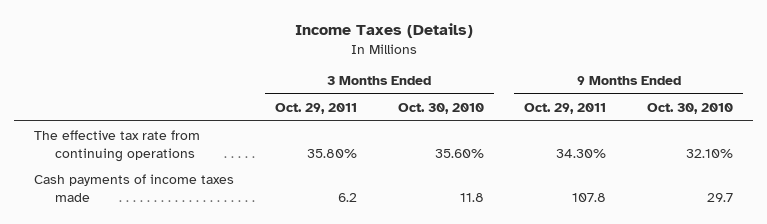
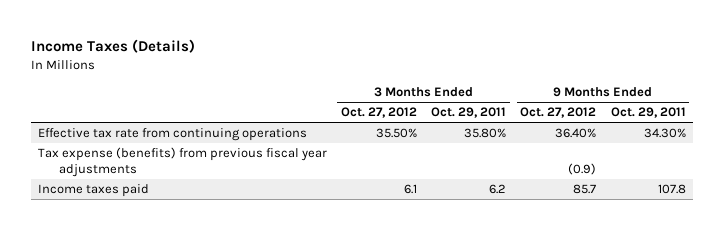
[397,102,484,114] Oct. 30, 2010 -> none
[646,102,733,114] Oct. 30, 2010 -> none
none -> [340,107,417,119] Oct. 27, 2012
none -> [520,107,597,119] Oct. 27, 2012
[34,130,201,162] The effective tax rate from continuing operations -> [37,128,307,142] Effective tax rate from continuing operations
none -> [37,147,327,178] Tax expense (benefits) from previous fiscal year adjustments
[34,174,235,202] Cash payments of income taxes made -> [37,184,149,198] Income taxes paid

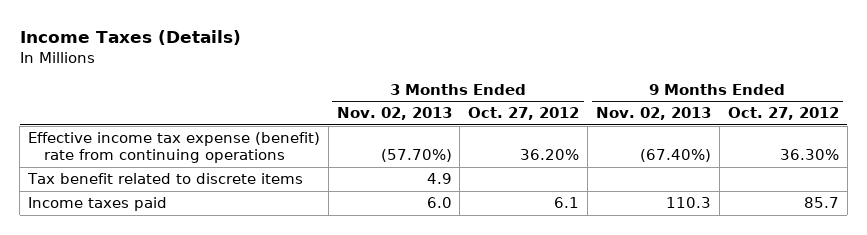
[431,107,507,119] Oct. 29, 2011 -> none
[610,107,686,119] Oct. 29, 2011 -> none
none -> [336,107,452,121] Nov. 02, 2013
none -> [596,107,712,121] Nov. 02, 2013
[37,147,327,178] Tax expense (benefits) from previous fiscal year adjustments -> none
[37,128,307,142] Effective tax rate from continuing operations -> [27,132,320,164] Effective income tax expense (benefit) rate from continuing operations
[375,128,417,139] 35.50% -> [520,149,580,161] 36.20%
[555,128,597,139] 36.40% -> [779,149,839,161] 36.30%
none -> [26,173,303,185] Tax benefit related to discrete items

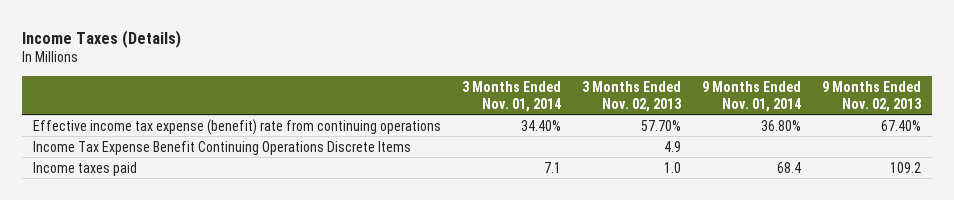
[468,107,580,121] Oct. 27, 2012 -> none
[727,107,839,121] Oct. 27, 2012 -> none
none -> [461,80,561,112] 3 Months Ended Nov. 01, 2014
none -> [702,80,802,112] 9 Months Ended Nov. 01, 2014
[380,149,452,163] (57.70%) -> [640,119,681,131] 57.70%
[640,149,712,163] (67.40%) -> [881,119,922,131] 67.40%
[26,173,303,185] Tax benefit related to discrete items -> [32,140,411,155] Income Tax Expense Benefit Continuing Operations Discrete Items
[426,197,452,209] 6.0 -> [663,161,681,173] 1.0
[666,197,712,209] 110.3 -> [890,161,922,173] 109.2

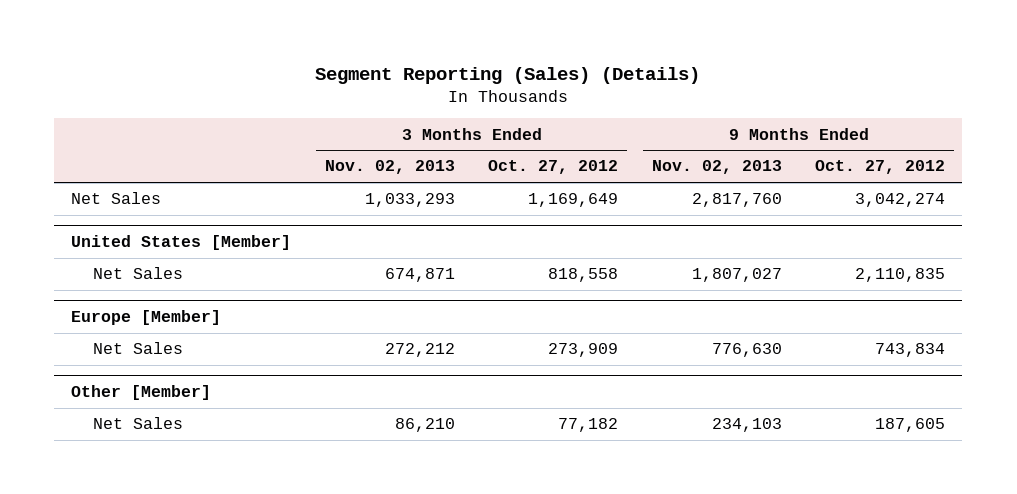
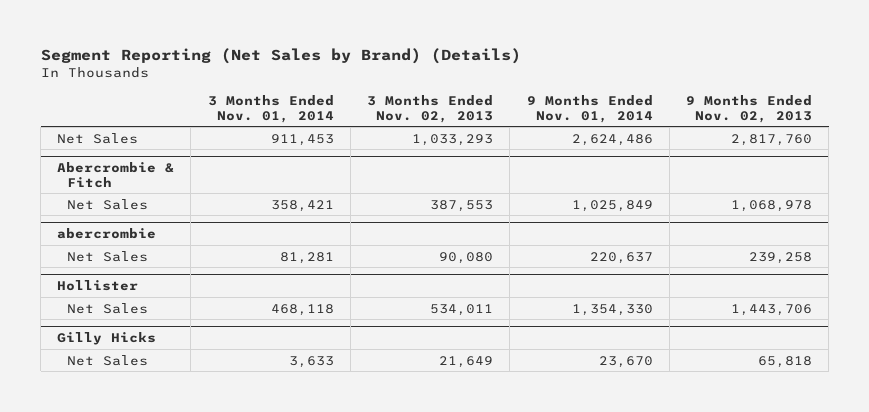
[315,66,701,84] Segment Reporting (Sales) (Details) -> [40,47,521,64] Segment Reporting (Net Sales by Brand) (Details)
[488,160,619,175] Oct. 27, 2012 -> none
[815,160,946,175] Oct. 27, 2012 -> none
none -> [207,94,334,123] 3 Months Ended Nov. 01, 2014
none -> [526,94,653,123] 9 Months Ended Nov. 01, 2014
[71,234,292,250] United States [Member] -> none
[71,309,222,325] Europe [Member] -> none
[71,384,212,400] Other [Member] -> none
none -> [57,161,175,188] Abercrombie & Fitch
[384,268,455,283] 674,871 -> [430,199,494,212] 387,553
[691,268,782,283] 1,807,027 -> [730,199,812,212] 1,068,978
none -> [57,227,157,239] abercrombie
[384,343,455,358] 272,212 -> [439,251,494,264] 90,080
[711,343,782,358] 776,630 -> [748,251,812,264] 239,258
none -> [57,279,139,291] Hollister
[394,418,455,433] 86,210 -> [430,303,494,316] 534,011
[711,418,782,433] 234,103 -> [730,303,812,316] 1,443,706
none -> [57,331,157,345] Gilly Hicks
none -> [67,354,149,366] Net Sales

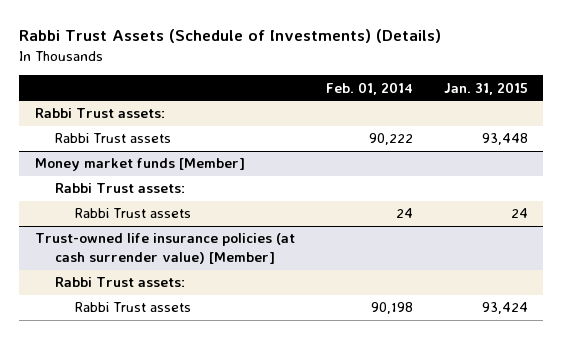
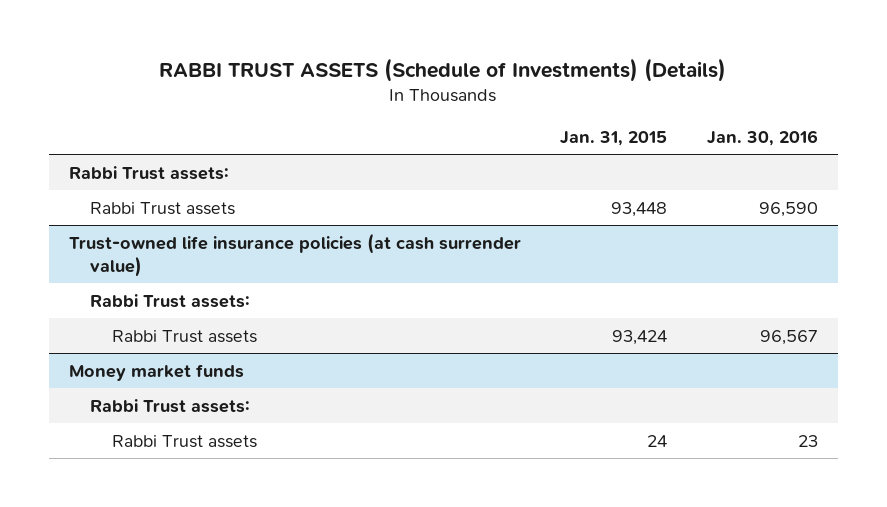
[19,29,442,44] Rabbi Trust Assets (Schedule of Investments) (Details) -> [159,57,727,82] RABBI TRUST ASSETS (Schedule of Investments) (Details)
[325,81,413,95] Feb. 01, 2014 -> none
none -> [706,129,818,146] Jan. 30, 2016
[34,158,245,172] Money market funds [Member] -> none
[54,183,185,194] Rabbi Trust assets: -> none
[74,208,191,219] Rabbi Trust assets -> none
[34,233,295,264] Trust-owned life insurance policies (at cash surrender value) [Member] -> [68,232,521,277] Trust-owned life insurance policies (at cash surrender value)
none -> [68,363,244,381] Money market funds
none -> [90,398,251,413] Rabbi Trust assets:
none -> [112,434,258,448] Rabbi Trust assets

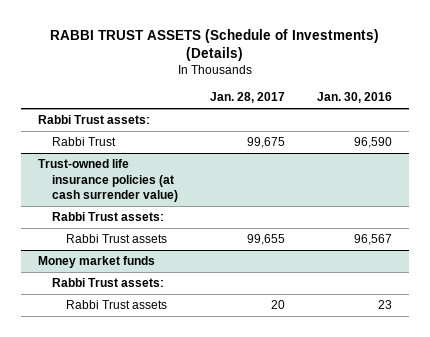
[560,130,668,146] Jan. 31, 2015 -> none
none -> [209,92,285,104] Jan. 28, 2017
[90,201,236,215] Rabbi Trust assets -> [51,137,116,147] Rabbi Trust

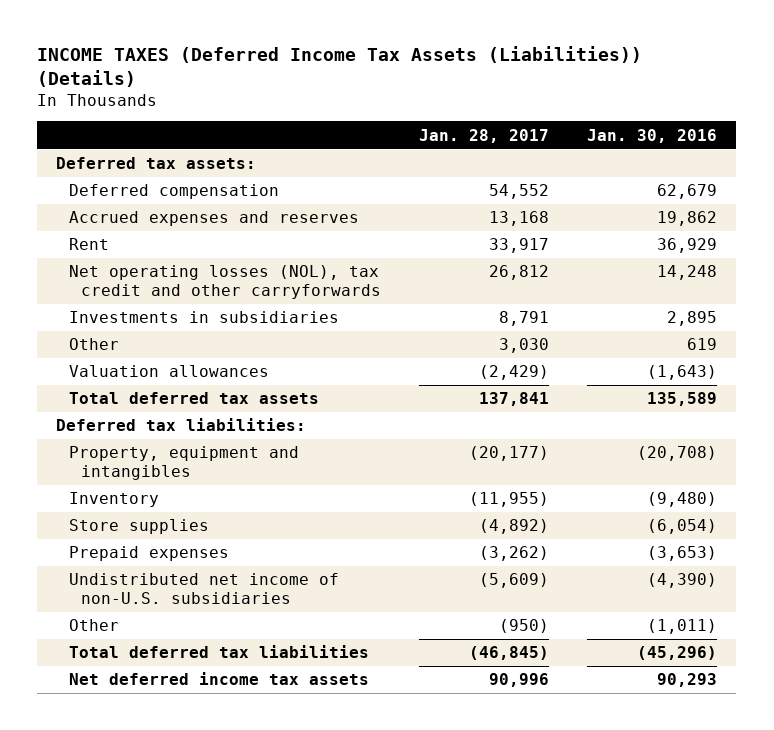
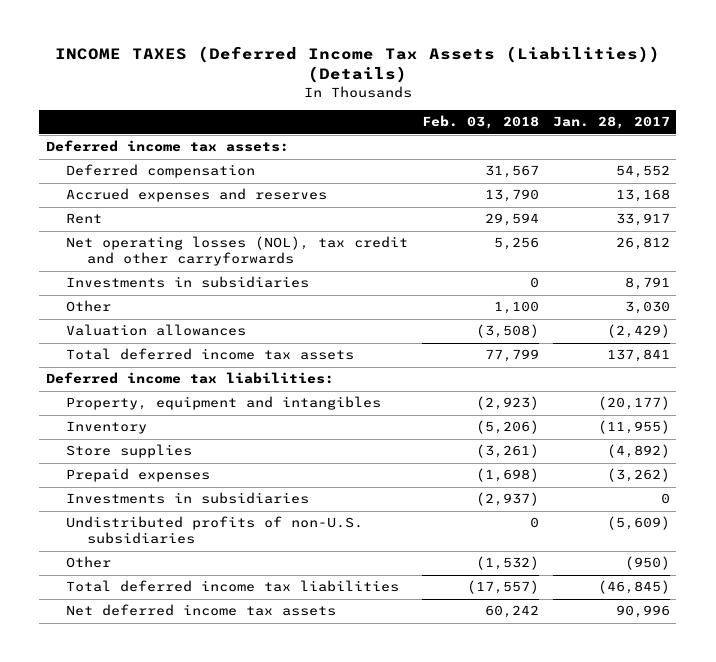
[587,128,718,143] Jan. 30, 2016 -> none
none -> [421,115,539,130] Feb. 03, 2018
[56,157,257,170] Deferred tax assets: -> [46,140,290,153] Deferred income tax assets:
[68,392,319,405] Total deferred tax assets -> [66,348,355,361] Total deferred income tax assets
[56,418,307,432] Deferred tax liabilities: -> [46,372,335,385] Deferred income tax liabilities:
none -> [66,492,310,505] Investments in subsidiaries
[68,573,339,605] Undistributed net income of non-U.S. subsidiaries -> [66,516,364,545] Undistributed profits of non-U.S. subsidiaries
[68,645,369,659] Total deferred tax liabilities -> [66,580,400,593] Total deferred income tax liabilities

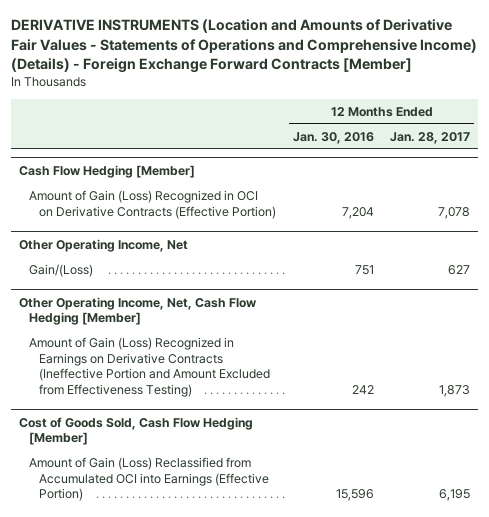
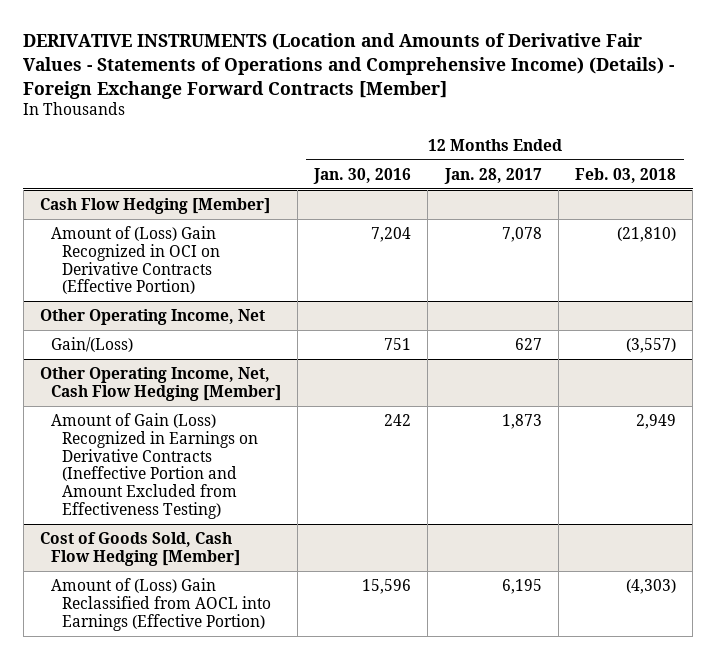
none -> [574,167,676,183] Feb. 03, 2018
[29,190,277,219] Amount of Gain (Loss) Recognized in OCI on Derivative Contracts (Effective Portion) -> [50,226,220,295] Amount of (Loss) Gain Recognized in OCI on Derivative Contracts (Effective Portion)
[29,457,270,502] Amount of Gain (Loss) Reclassified from Accumulated OCI into Earnings (Effective Portion) -> [50,578,271,631] Amount of (Loss) Gain Reclassified from AOCL into Earnings (Effective Portion)

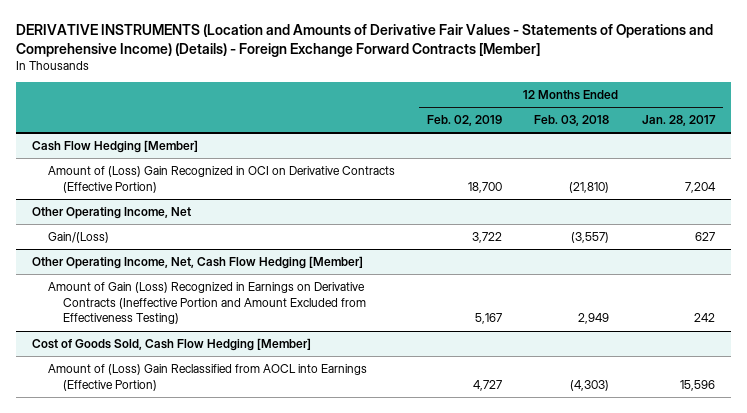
[313,167,412,184] Jan. 30, 2016 -> none
none -> [427,115,503,127] Feb. 02, 2019
[501,227,542,243] 7,078 -> [684,181,716,193] 7,204
[501,414,542,430] 1,873 -> [693,313,715,323] 242
[501,579,542,595] 6,195 -> [679,379,715,391] 15,596

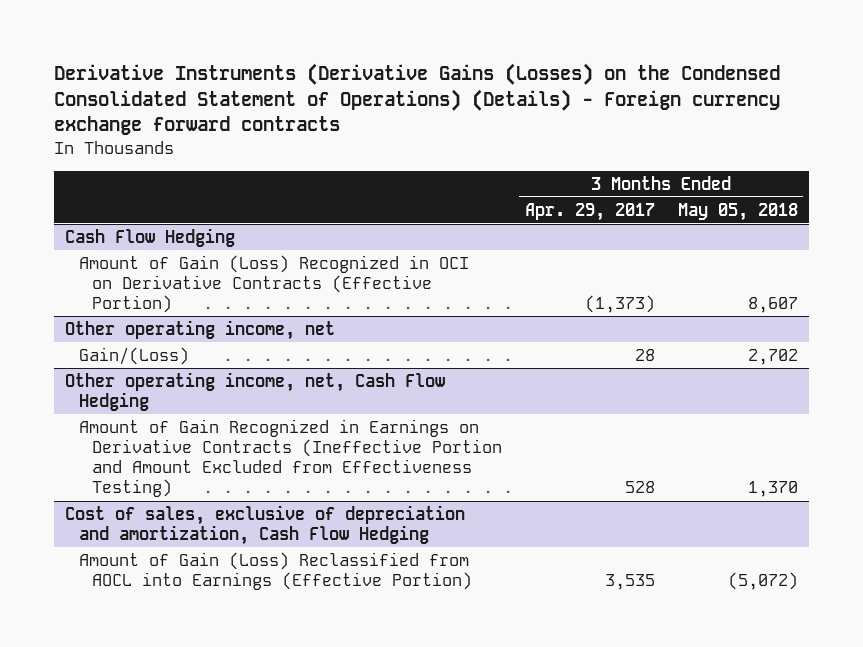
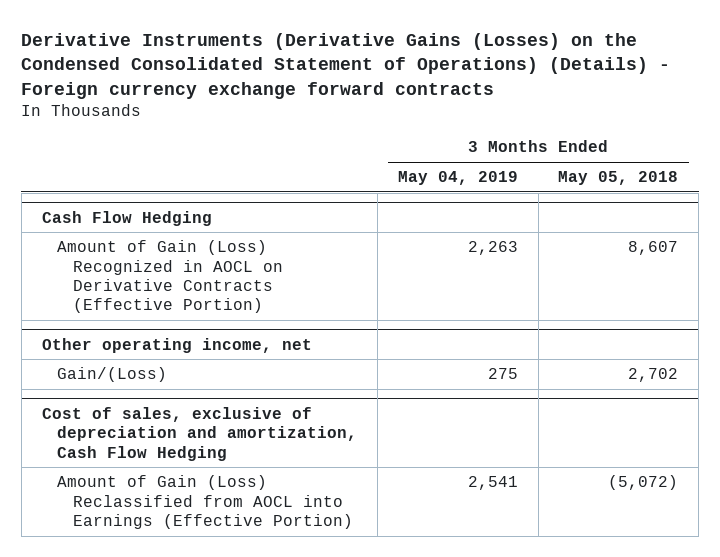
[524,202,655,221] Apr. 29, 2017 -> none
none -> [397,171,518,186] May 04, 2019
[78,254,469,314] Amount of Gain (Loss) Recognized in OCI on Derivative Contracts (Effective Portion) -> [57,240,284,314] Amount of Gain (Loss) Recognized in AOCL on Derivative Contracts (Effective Portion)
[65,371,446,412] Other operating income, net, Cash Flow Hedging -> none
[78,418,502,498] Amount of Gain Recognized in Earnings on Derivative Contracts (Ineffective Portion and Amount Excluded from Effectiveness Testing) -> none

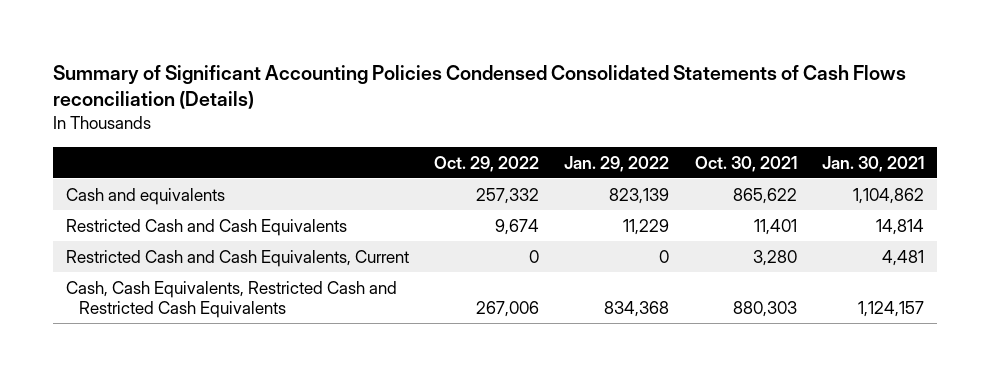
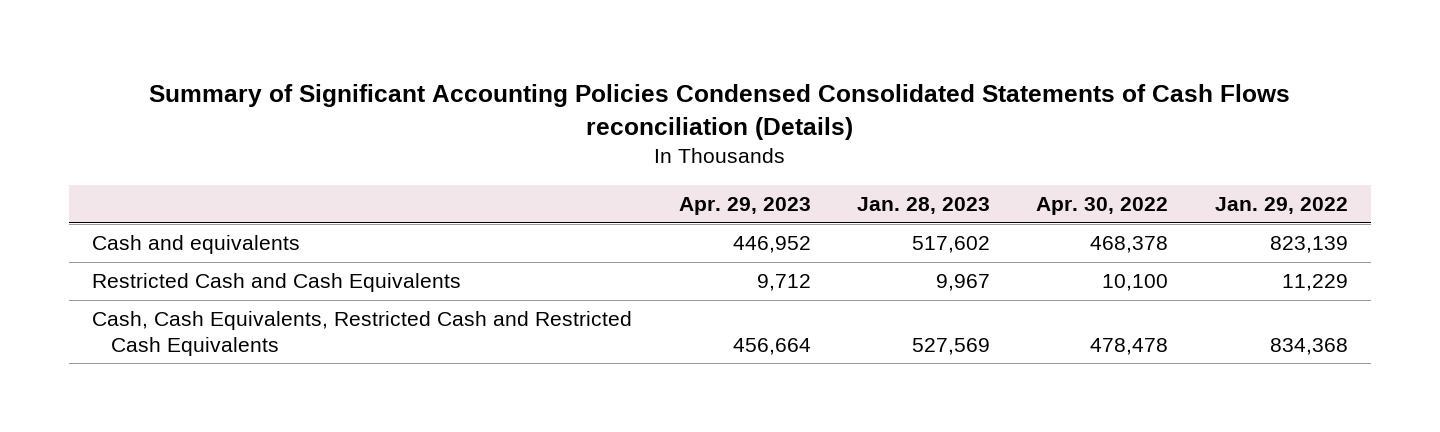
[434,155,540,172] Oct. 29, 2022 -> none
[694,155,797,172] Oct. 30, 2021 -> none
[822,155,925,172] Jan. 30, 2021 -> none
none -> [678,196,811,215] Apr. 29, 2023
none -> [856,196,990,214] Jan. 28, 2023
none -> [1036,196,1169,215] Apr. 30, 2022
[65,249,409,267] Restricted Cash and Cash Equivalents, Current -> none

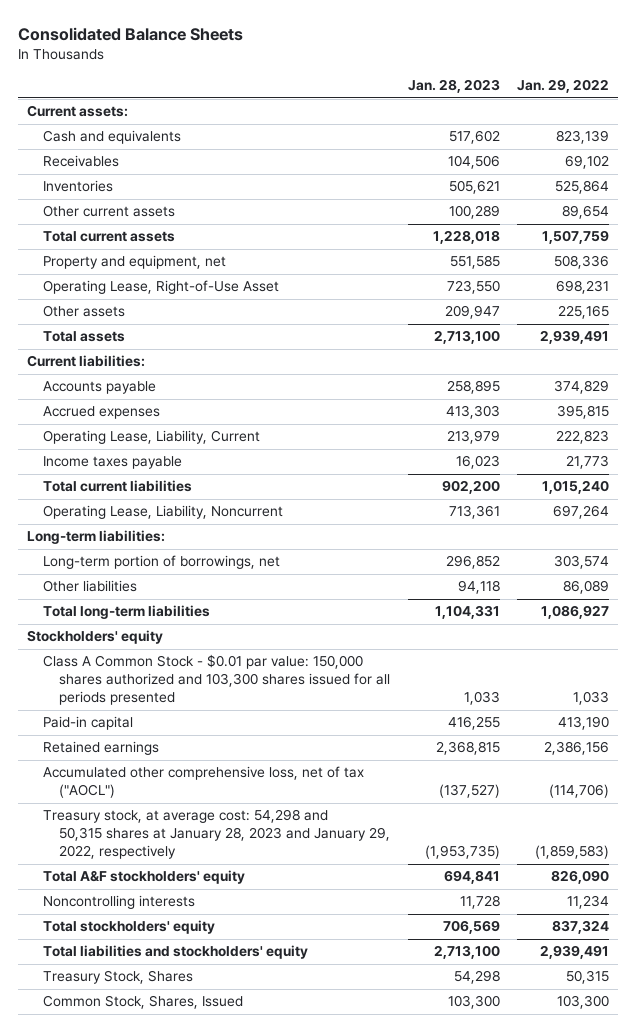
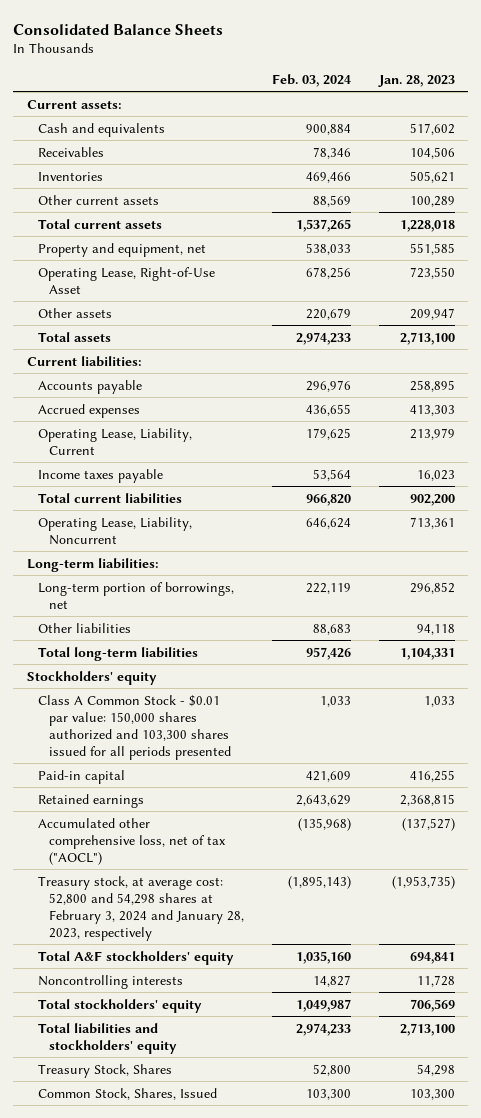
[517,79,610,94] Jan. 29, 2022 -> none
none -> [271,73,351,87] Feb. 03, 2024
[42,809,391,860] Treasury stock, at average cost: 54,298 and 50,315 shares at January 28, 2023 and January 29, 2022, respectively -> [38,875,245,941] Treasury stock, at average cost: 52,800 and 54,298 shares at February 3, 2024 and January 28, 2023, respectively

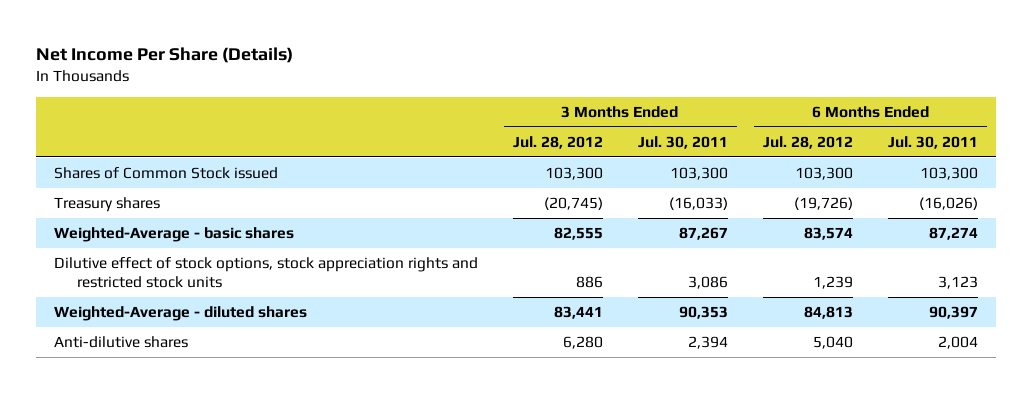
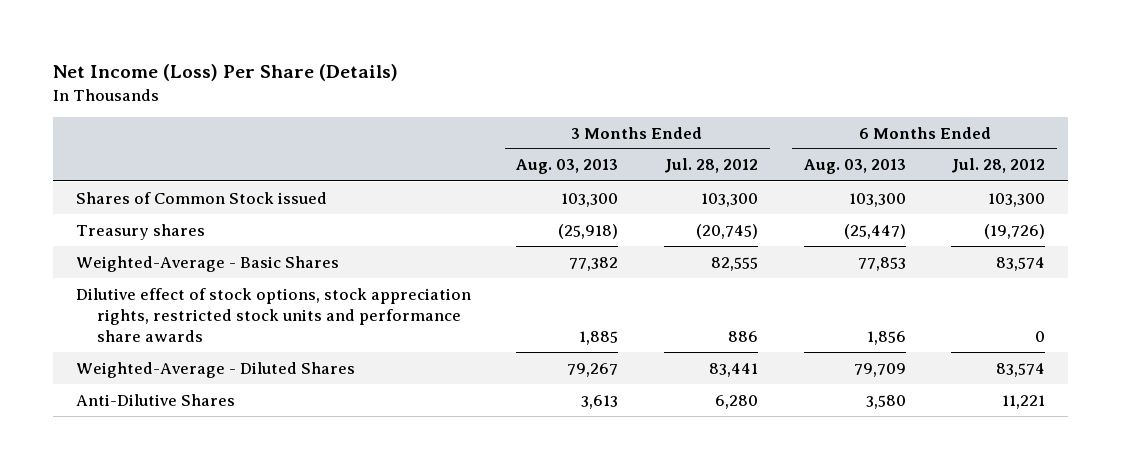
[36,47,294,64] Net Income Per Share (Details) -> [52,64,398,82] Net Income (Loss) Per Share (Details)
[637,135,728,149] Jul. 30, 2011 -> none
[888,135,979,149] Jul. 30, 2011 -> none
none -> [516,159,619,175] Aug. 03, 2013
none -> [803,159,906,175] Aug. 03, 2013
[53,226,294,242] Weighted-Average - basic shares -> [75,255,339,272] Weighted-Average - Basic Shares
[53,256,478,289] Dilutive effect of stock options, stock appreciation rights and restricted stock units -> [75,287,471,342] Dilutive effect of stock options, stock appreciation rights, restricted stock units and performance share awards
[813,276,854,290] 1,239 -> [1035,330,1046,342] 0
[53,305,307,321] Weighted-Average - diluted shares -> [75,361,355,378] Weighted-Average - Diluted Shares
[804,305,854,319] 84,813 -> [996,362,1046,377] 83,574
[53,335,188,348] Anti-dilutive shares -> [75,393,235,406] Anti-Dilutive Shares
[813,335,854,349] 5,040 -> [1002,394,1046,409] 11,221

